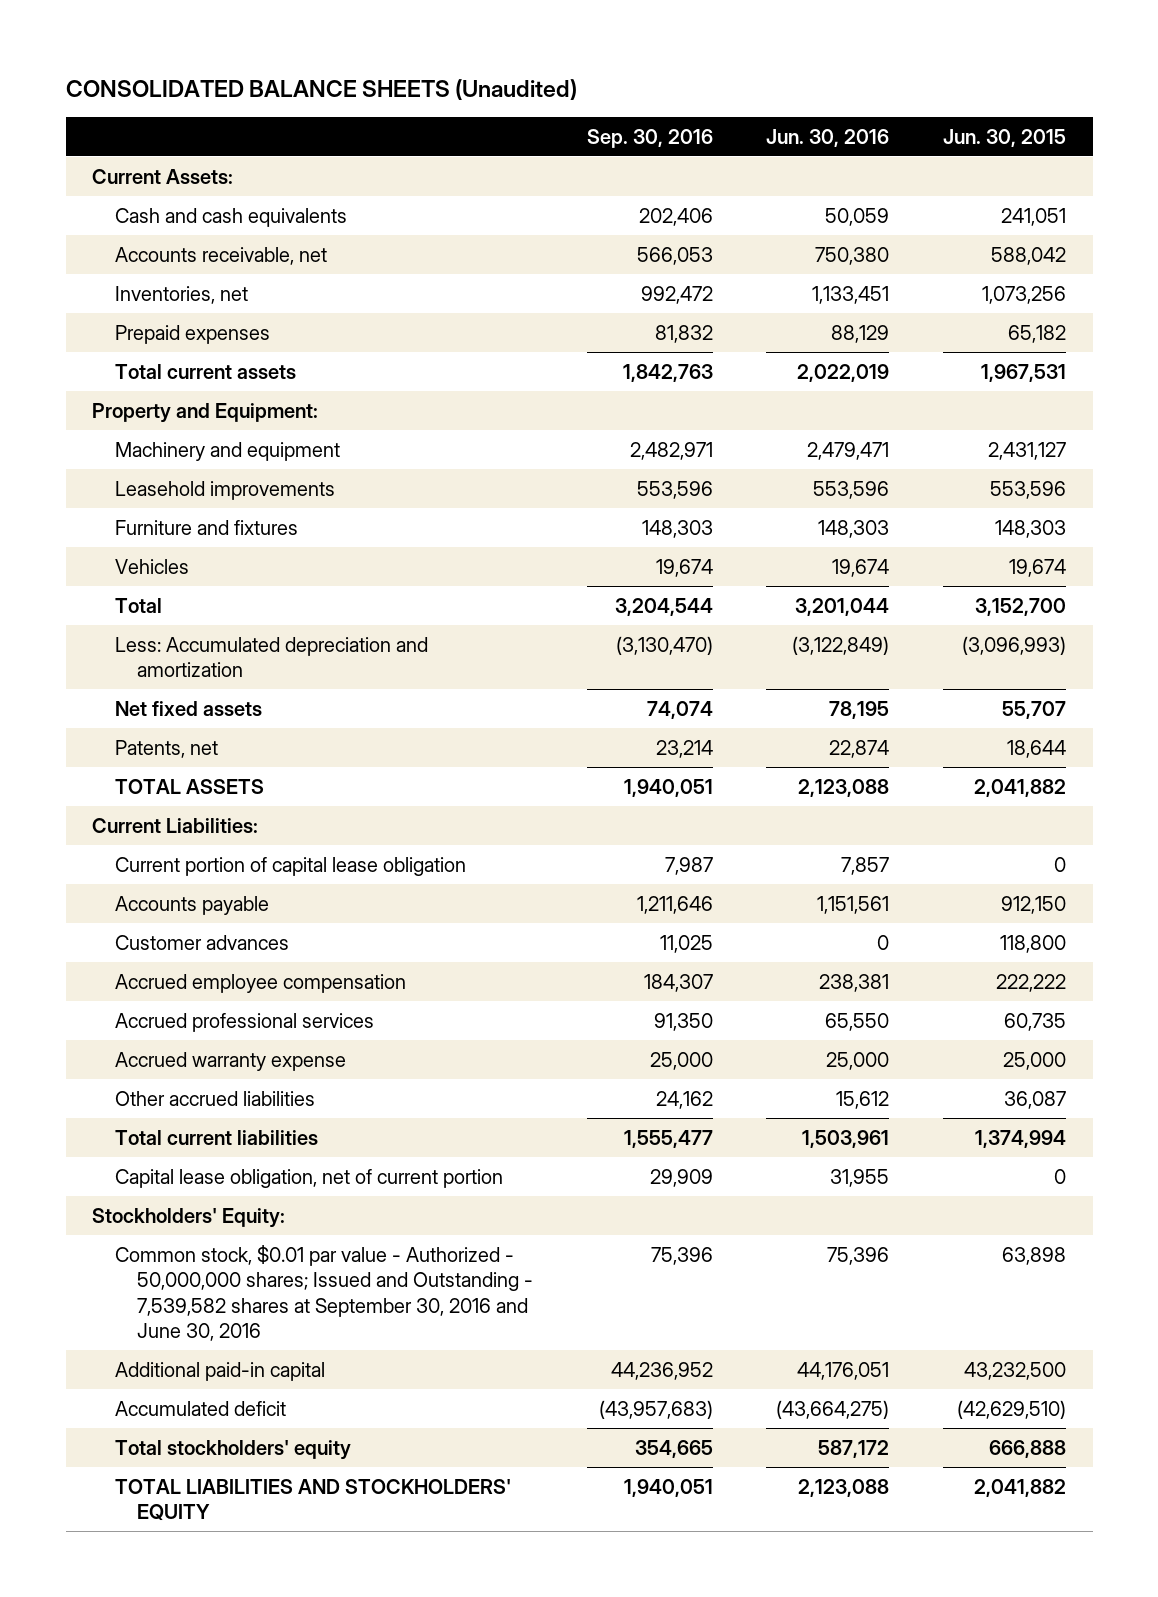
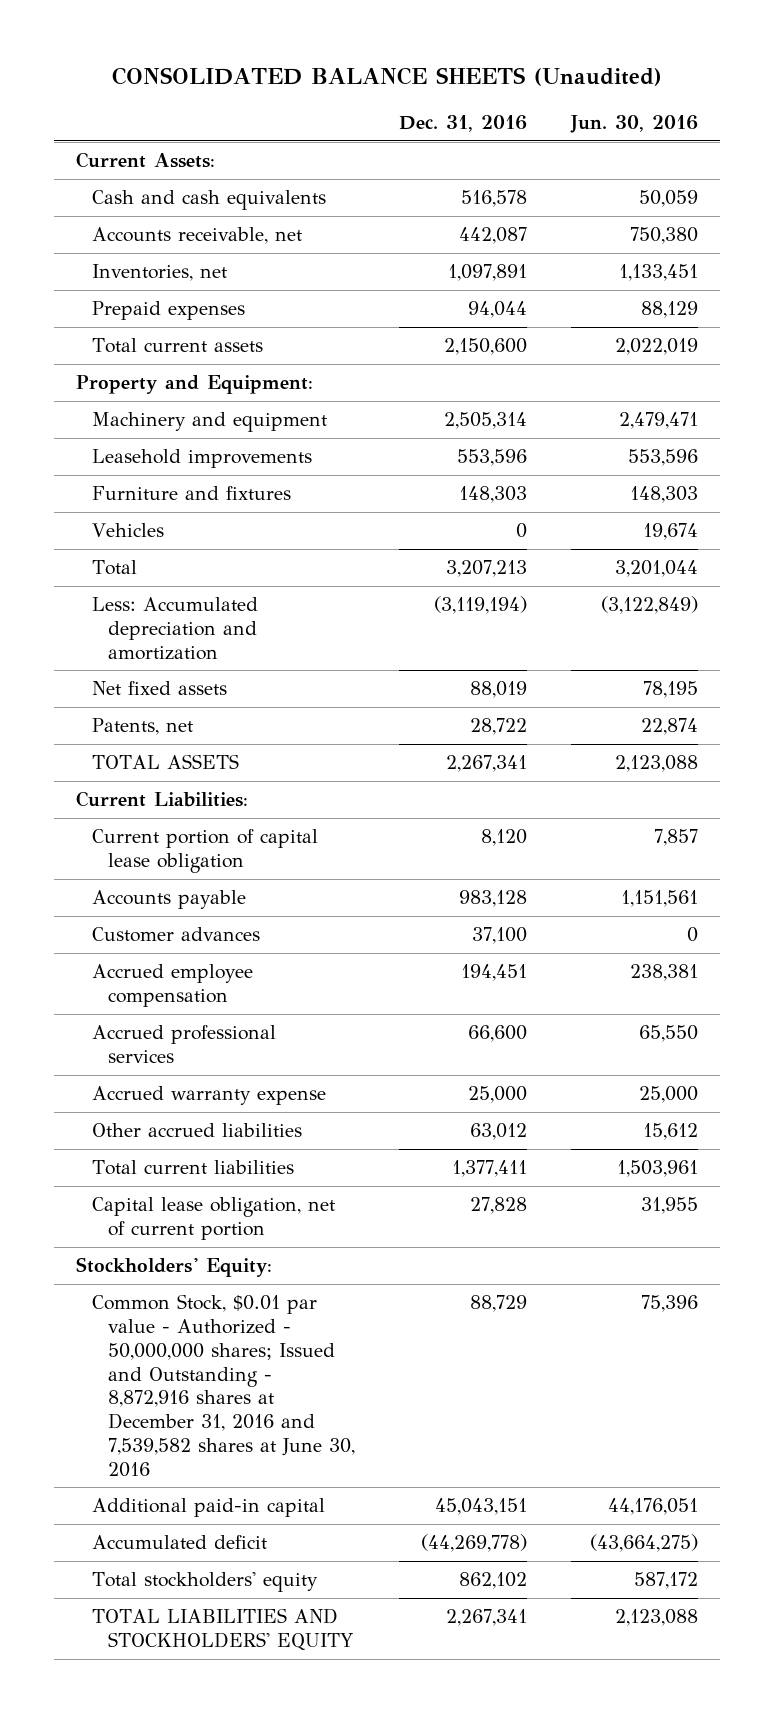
[586,128,713,148] Sep. 30, 2016 -> none
[943,128,1067,147] Jun. 30, 2015 -> none
none -> [399,114,528,132] Dec. 31, 2016
[114,1244,534,1342] Common stock, $0.01 par value - Authorized - 50,000,000 shares; Issued and Outstanding - 7,539,582 shares at September 30, 2016 and June 30, 2016 -> [92,1294,356,1477] Common Stock, $0.01 par value - Authorized - 50,000,000 shares; Issued and Outstanding - 8,872,916 shares at December 31, 2016 and 7,539,582 shares at June 30, 2016

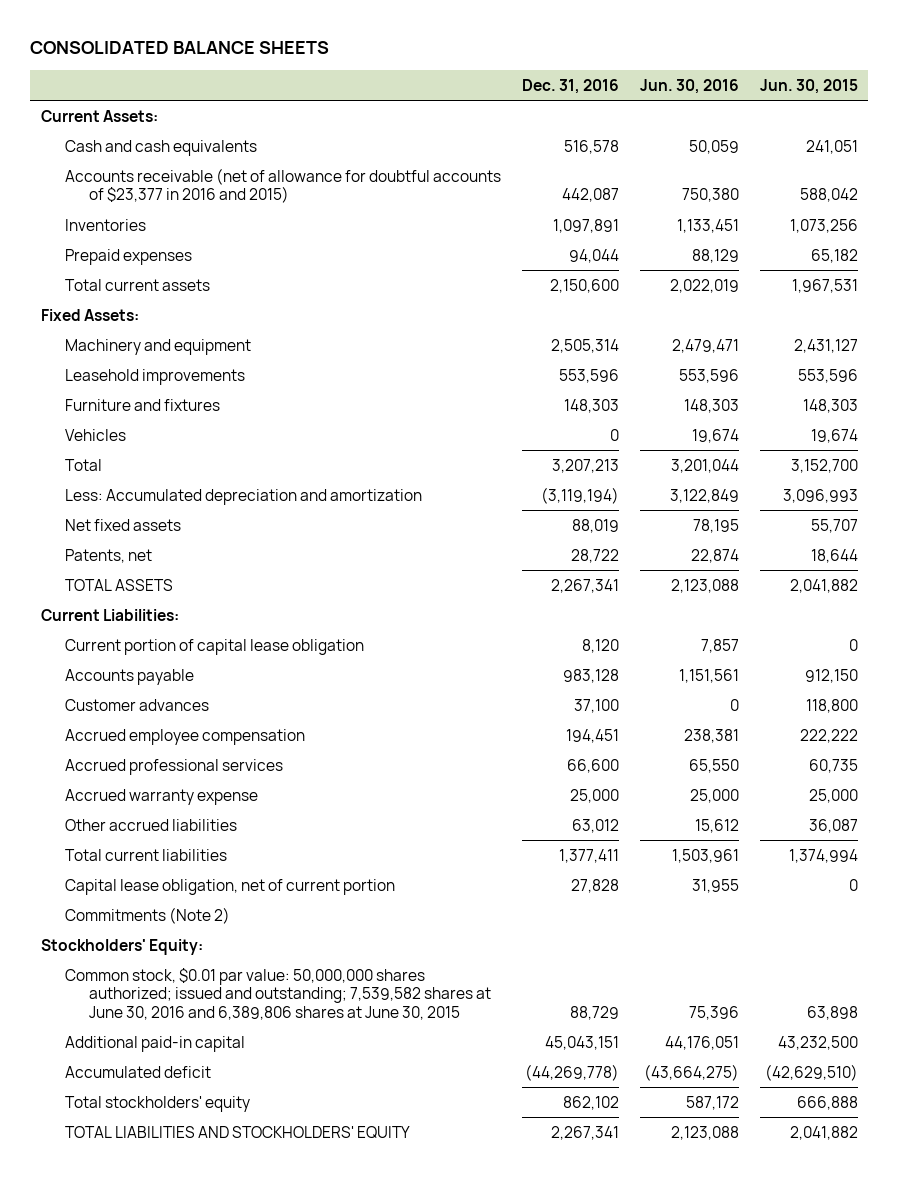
[112,67,663,87] CONSOLIDATED BALANCE SHEETS (Unaudited) -> [30,41,330,55] CONSOLIDATED BALANCE SHEETS
none -> [759,78,858,94] Jun. 30, 2015
[92,227,303,245] Accounts receivable, net -> [64,167,501,204] Accounts receivable (net of allowance for doubtful accounts of $23,377 in 2016 and 2015)
[92,264,228,282] Inventories, net -> [64,218,146,231] Inventories
[76,375,314,395] Property and Equipment: -> [40,308,139,321] Fixed Assets:
[601,596,699,615] (3,122,849) -> [669,488,739,503] 3,122,849
none -> [64,906,230,924] Commitments (Note 2)
[92,1294,356,1477] Common Stock, $0.01 par value - Authorized - 50,000,000 shares; Issued and Outstanding - 8,872,916 shares at December 31, 2016 and 7,539,582 shares at June 30, 2016 -> [64,967,491,1021] Common stock, $0.01 par value: 50,000,000 shares authorized; issued and outstanding; 7,539,582 shares at June 30, 2016 and 6,389,806 shares at June 30, 2015

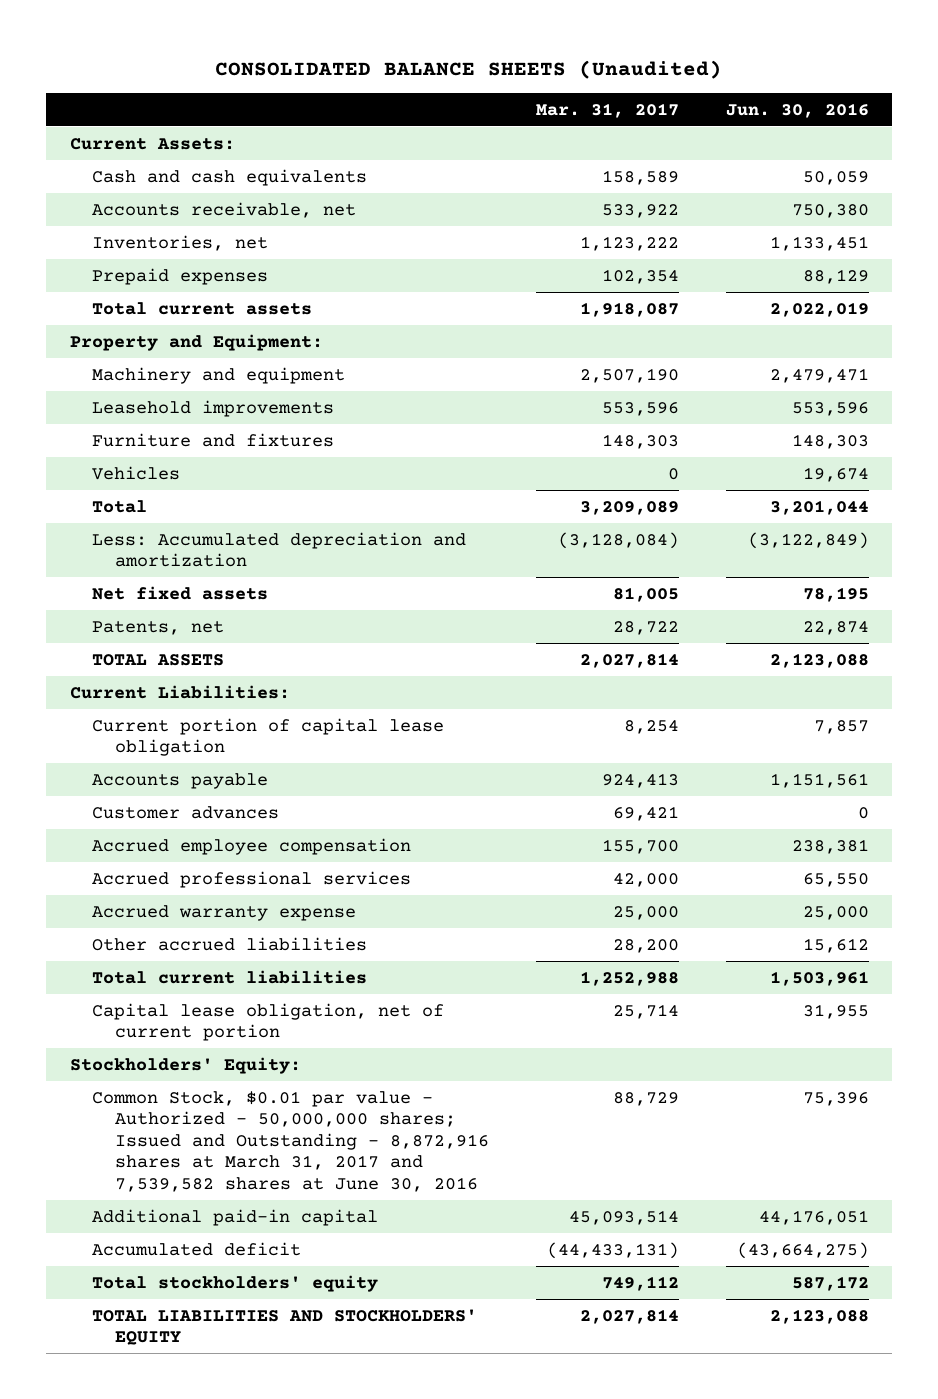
[30,41,330,55] CONSOLIDATED BALANCE SHEETS -> [215,59,723,79] CONSOLIDATED BALANCE SHEETS (Unaudited)
[521,78,619,94] Dec. 31, 2016 -> none
[759,78,858,94] Jun. 30, 2015 -> none
none -> [535,102,679,118] Mar. 31, 2017
[64,167,501,204] Accounts receivable (net of allowance for doubtful accounts of $23,377 in 2016 and 2015) -> [92,201,357,218] Accounts receivable, net
[64,218,146,231] Inventories -> [92,234,269,251] Inventories, net
[40,308,139,321] Fixed Assets: -> [69,333,323,351] Property and Equipment:
[669,488,739,503] 3,122,849 -> [747,531,869,549] (3,122,849)
[64,906,230,924] Commitments (Note 2) -> none
[64,967,491,1021] Common stock, $0.01 par value: 50,000,000 shares authorized; issued and outstanding; 7,539,582 shares at June 30, 2016 and 6,389,806 shares at June 30, 2015 -> [92,1090,490,1192] Common Stock, $0.01 par value - Authorized - 50,000,000 shares; Issued and Outstanding - 8,872,916 shares at March 31, 2017 and 7,539,582 shares at June 30, 2016

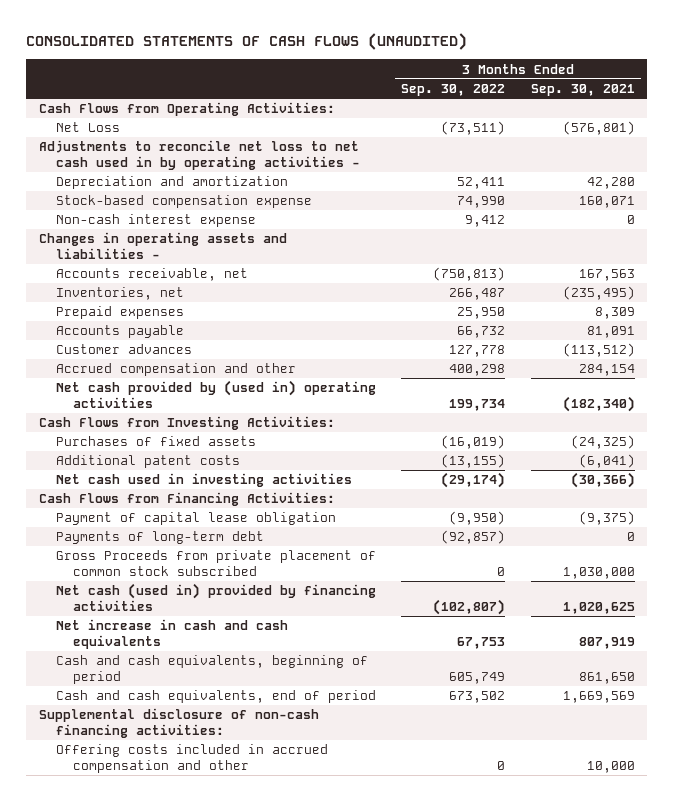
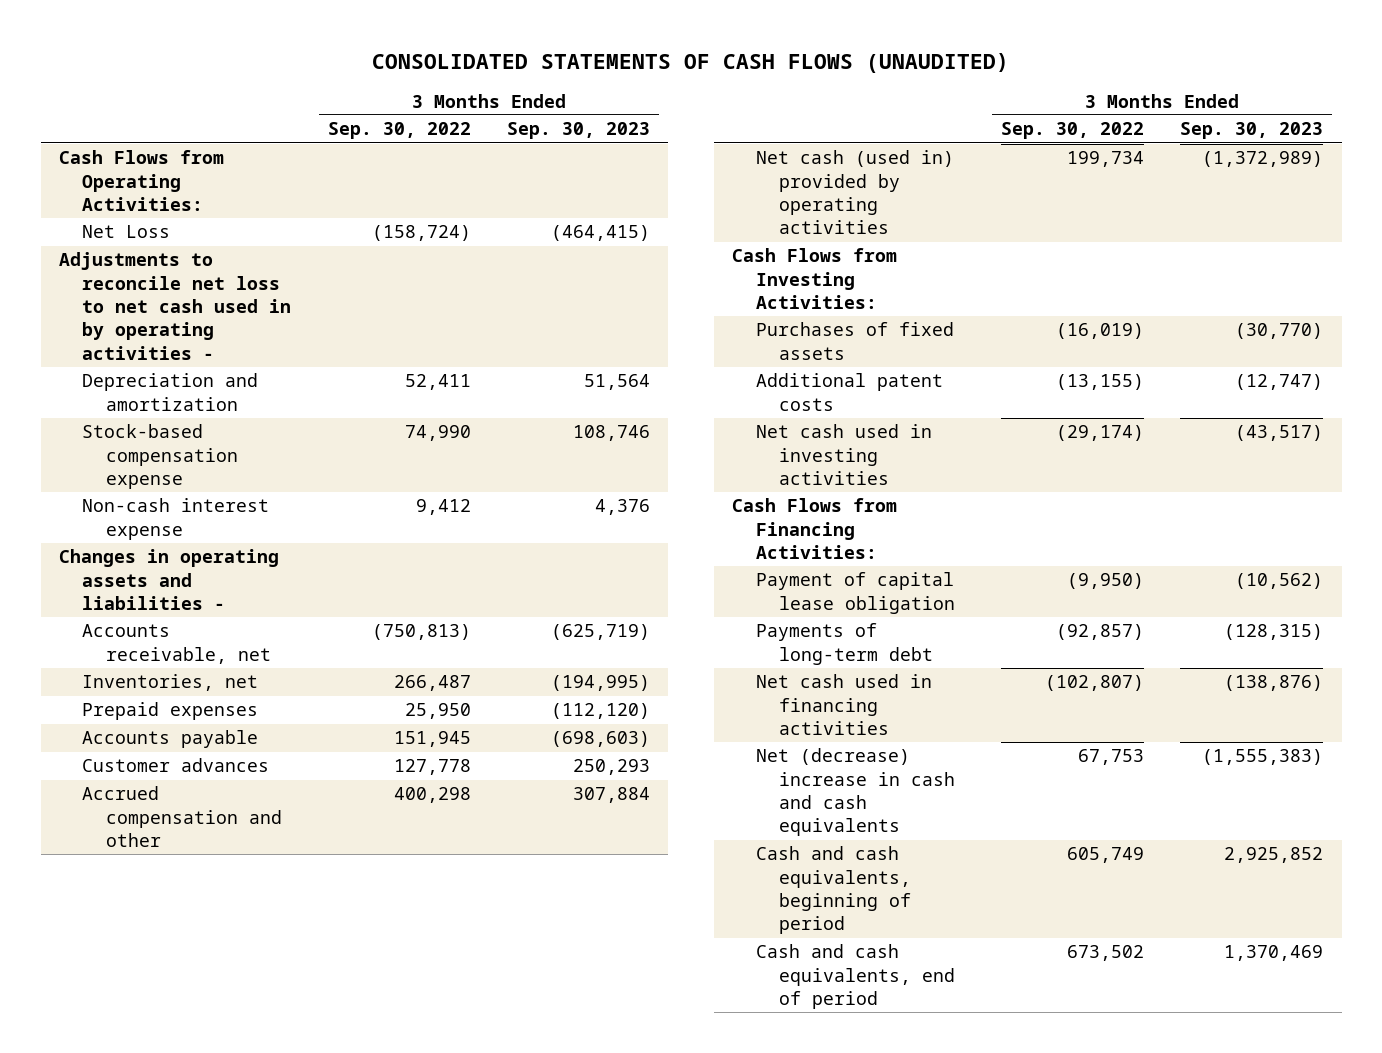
[530,84,635,97] Sep. 30, 2021 -> none
none -> [507,122,651,140] Sep. 30, 2023
[441,121,506,136] (73,511) -> [371,225,471,242] (158,724)
[457,326,506,339] 66,732 -> [393,731,471,748] 151,945
[55,380,376,409] Net cash provided by (used in) operating activities -> [755,150,954,235] Net cash (used in) provided by operating activities
[55,550,376,577] Gross Proceeds from private placement of common stock subscribed -> none
[55,583,376,612] Net cash (used in) provided by financing activities -> [755,674,932,735] Net cash used in financing activities
[55,619,288,650] Net increase in cash and cash equivalents -> [755,748,956,837] Net (decrease) increase in cash and cash equivalents
[38,708,319,739] Supplemental disclosure of non-cash financing activities: -> none
[55,744,328,774] Offering costs included in accrued compensation and other -> none

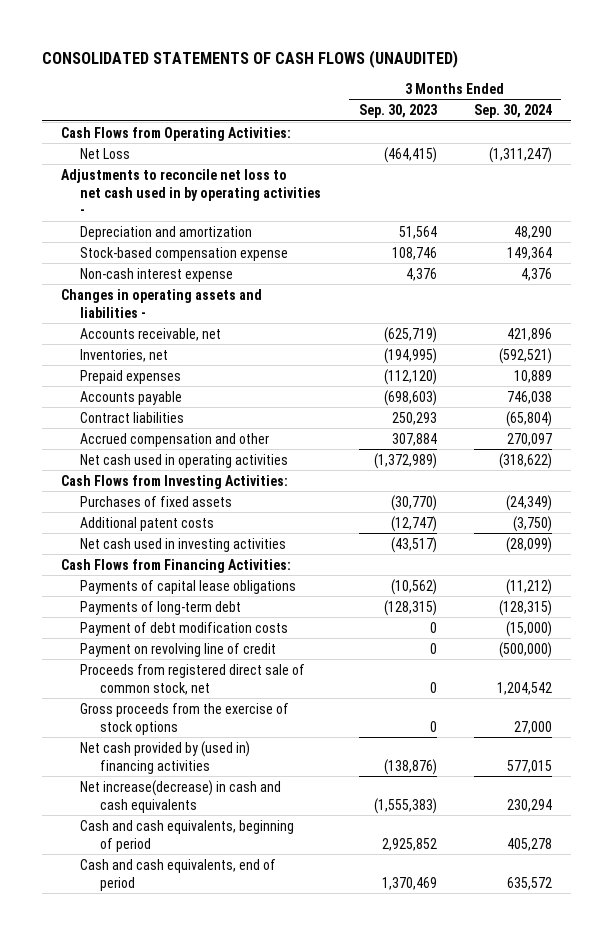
[327,122,471,140] Sep. 30, 2022 -> none
none -> [474,104,553,119] Sep. 30, 2024
[82,758,270,773] Customer advances -> [80,411,185,423] Contract liabilities
[755,150,954,235] Net cash (used in) provided by operating activities -> [80,453,289,468] Net cash used in operating activities
[755,572,956,614] Payment of capital lease obligation -> [80,579,297,594] Payments of capital lease obligations
none -> [80,621,289,636] Payment of debt modification costs
none -> [80,642,277,657] Payment on revolving line of credit
none -> [80,663,306,695] Proceeds from registered direct sale of common stock, net
none -> [80,702,290,735] Gross proceeds from the exercise of stock options
[755,674,932,735] Net cash used in financing activities -> [80,740,251,774] Net cash provided by (used in) financing activities
[755,748,956,837] Net (decrease) increase in cash and cash equivalents -> [80,779,282,813] Net increase(decrease) in cash and cash equivalents

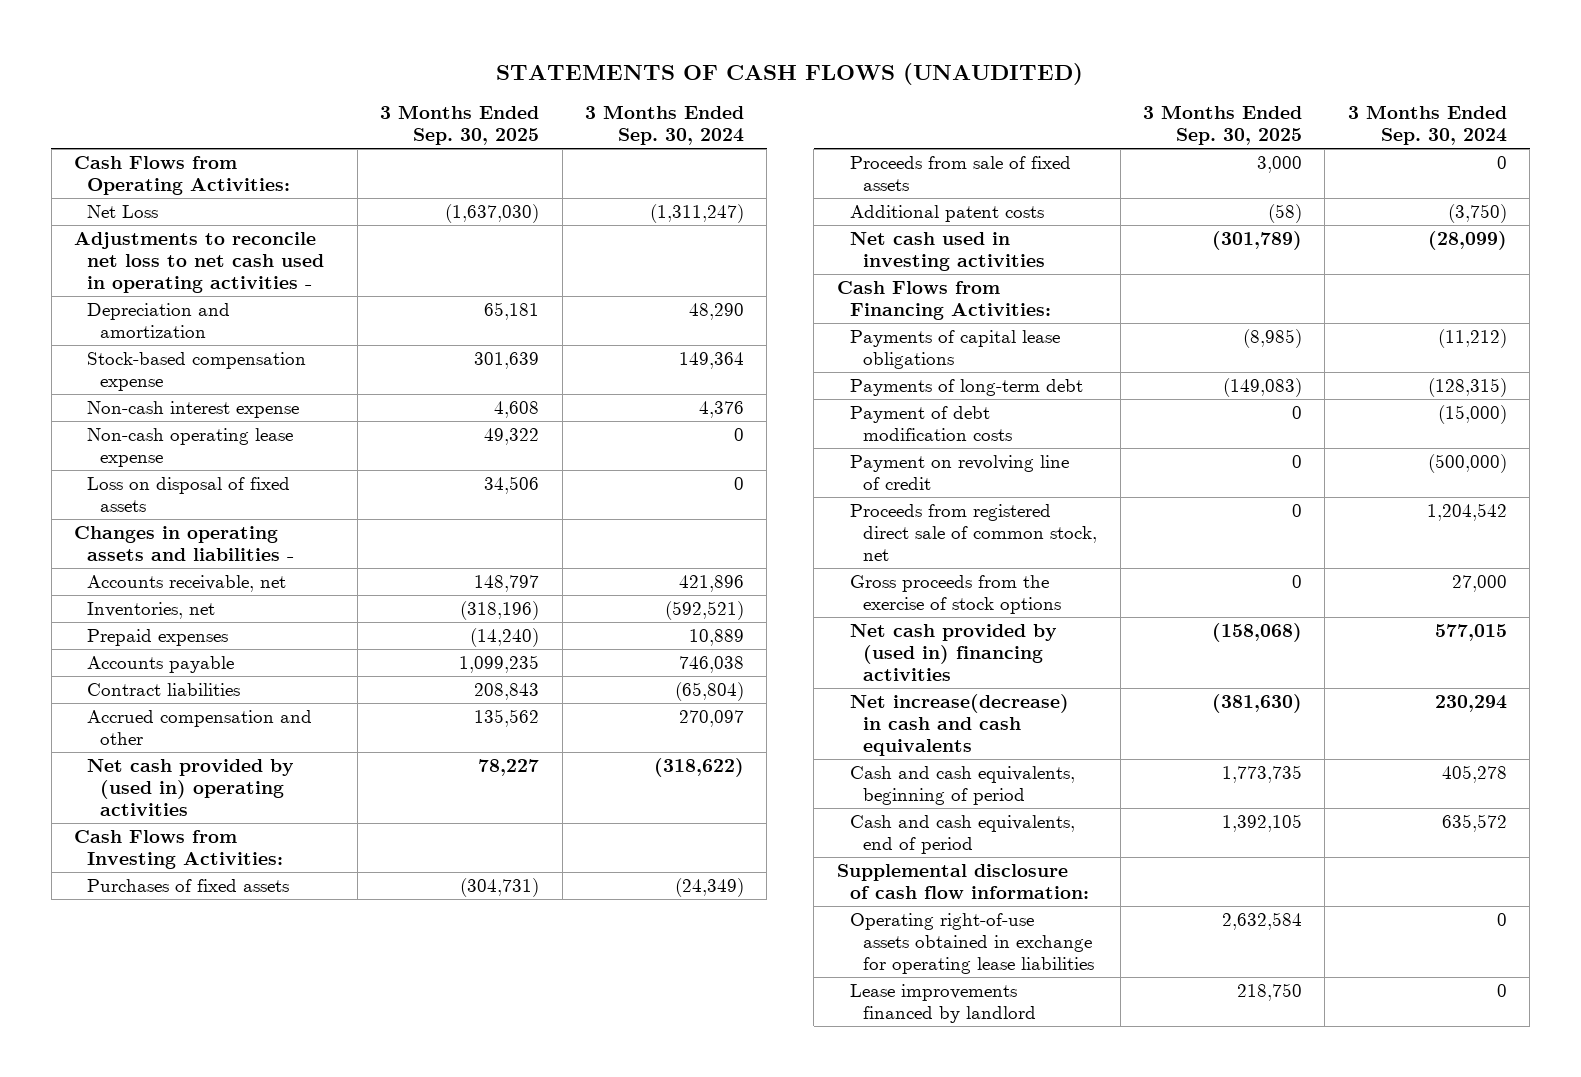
[41,49,458,68] CONSOLIDATED STATEMENTS OF CASH FLOWS (UNAUDITED) -> [496,63,1084,86] STATEMENTS OF CASH FLOWS (UNAUDITED)
[358,104,437,119] Sep. 30, 2023 -> none
none -> [380,104,540,146] 3 Months Ended Sep. 30, 2025
[60,168,322,216] Adjustments to reconcile net loss to net cash used in by operating activities - -> [73,231,325,294] Adjustments to reconcile net loss to net cash used in operating activities -
none -> [87,427,294,468] Non-cash operating lease expense
none -> [87,476,291,513] Loss on disposal of fixed assets
[80,453,289,468] Net cash used in operating activities -> [87,758,295,817] Net cash provided by (used in) operating activities
none -> [849,155,1071,192] Proceeds from sale of fixed assets
none -> [836,863,1089,900] Supplemental disclosure of cash flow information:
none -> [849,912,1095,975] Operating right-of-use assets obtained in exchange for operating lease liabilities
none -> [849,983,1037,1024] Lease improvements financed by landlord

